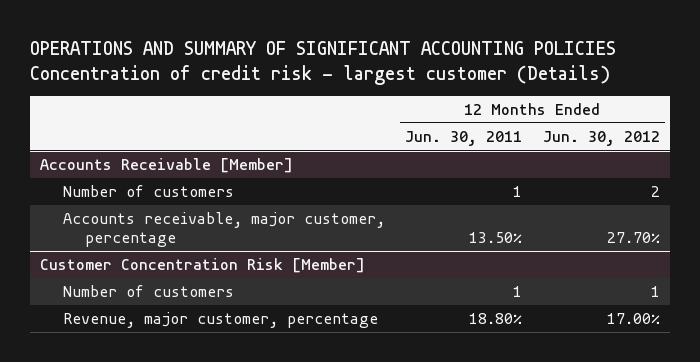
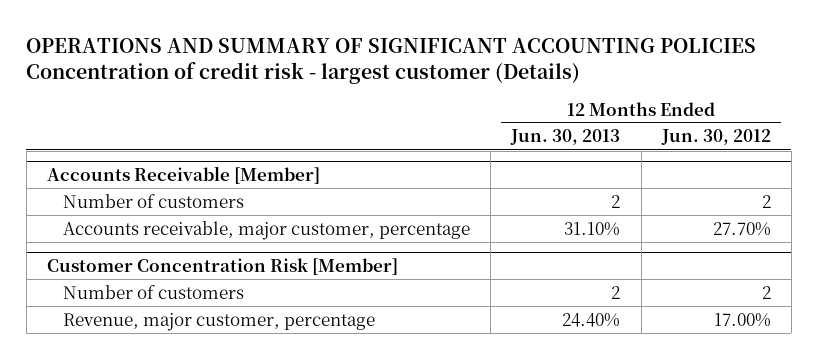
[405,130,523,146] Jun. 30, 2011 -> none
none -> [510,129,621,146] Jun. 30, 2013
[650,286,660,298] 1 -> [761,285,771,299] 2

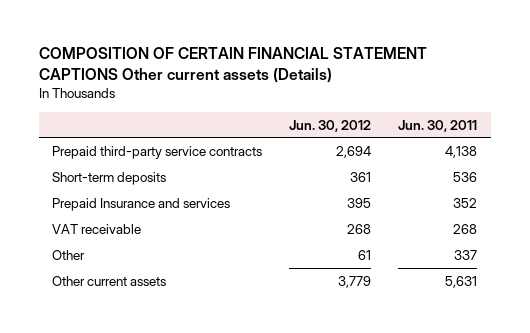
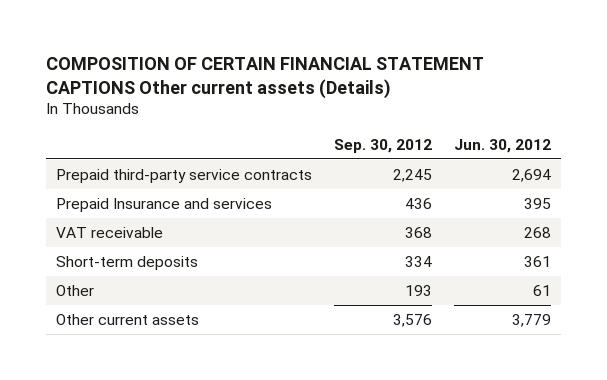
[398,119,478,132] Jun. 30, 2011 -> none
none -> [333,138,432,153] Sep. 30, 2012
[52,171,167,185] Short-term deposits -> [56,255,199,270] Short-term deposits

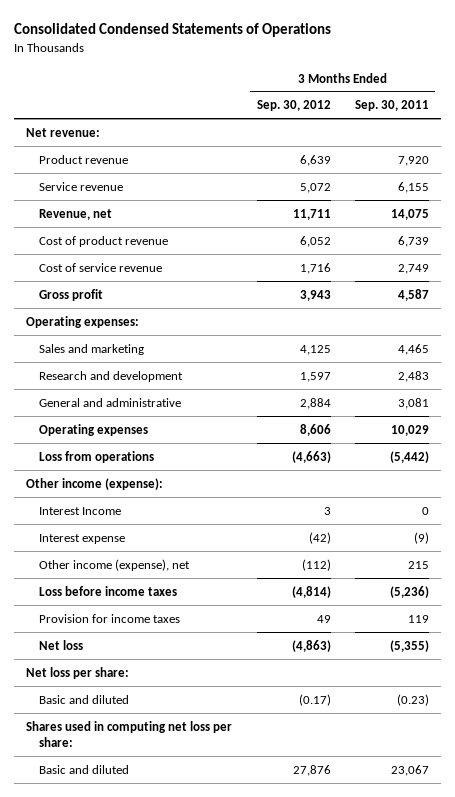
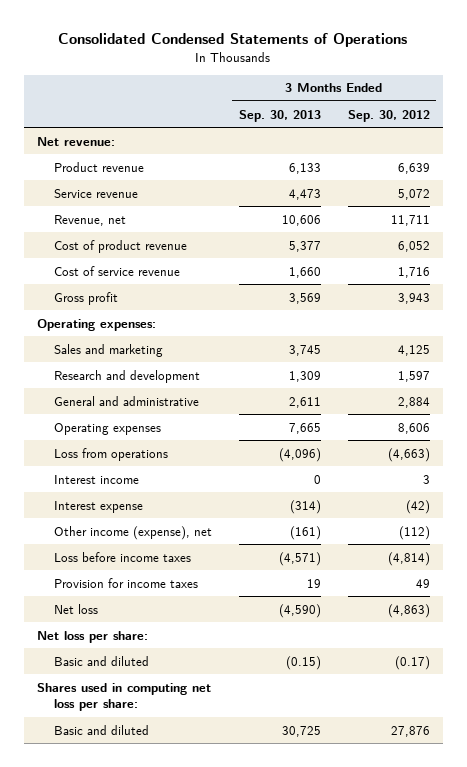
[354,100,429,112] Sep. 30, 2011 -> none
none -> [238,109,321,122] Sep. 30, 2013
[26,477,164,490] Other income (expense): -> none
[38,506,121,515] Interest Income -> [53,474,139,484] Interest income

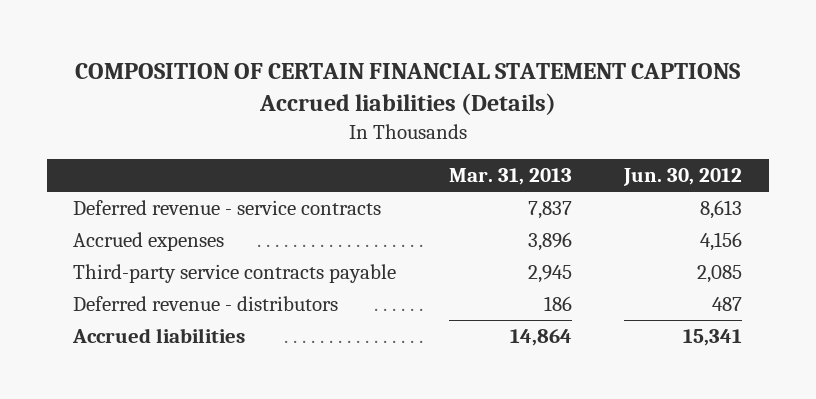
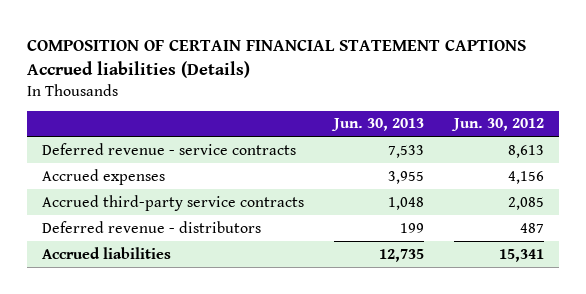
[448,168,572,186] Mar. 31, 2013 -> none
none -> [331,118,425,132] Jun. 30, 2013
[73,263,397,283] Third-party service contracts payable -> [41,194,304,211] Accrued third-party service contracts

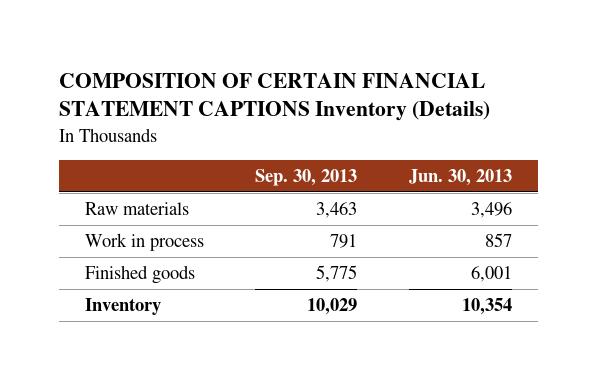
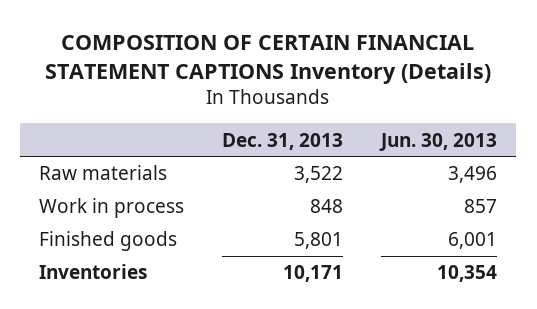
[255,169,358,187] Sep. 30, 2013 -> none
none -> [222,132,344,150] Dec. 31, 2013
[84,297,161,315] Inventory -> [39,264,148,280] Inventories

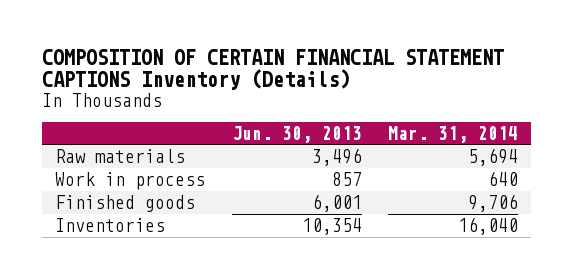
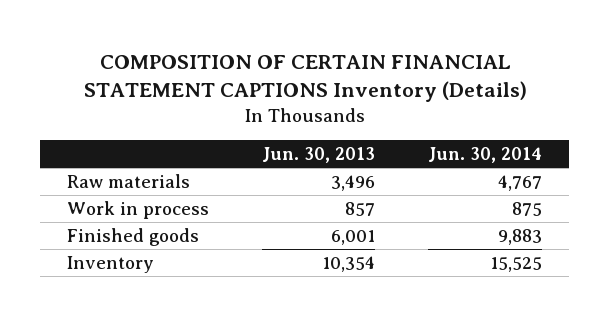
[387,125,518,143] Mar. 31, 2014 -> none
none -> [428,146,543,163] Jun. 30, 2014
[55,218,166,233] Inventories -> [66,256,154,274] Inventory

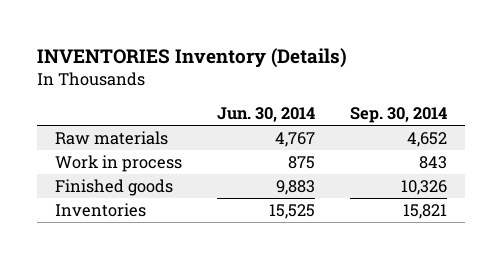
[83,54,527,103] COMPOSITION OF CERTAIN FINANCIAL STATEMENT CAPTIONS Inventory (Details) -> [37,47,348,68] INVENTORIES Inventory (Details)
[262,146,376,163] Jun. 30, 2013 -> none
none -> [350,106,448,123] Sep. 30, 2014
[66,256,154,274] Inventory -> [54,202,146,217] Inventories

